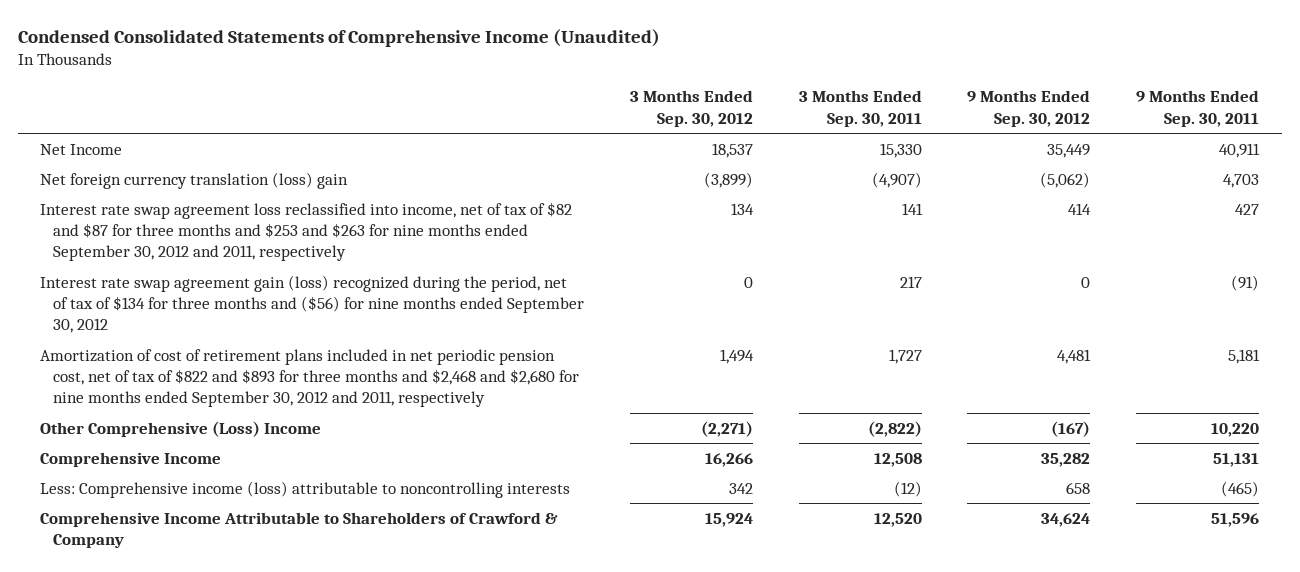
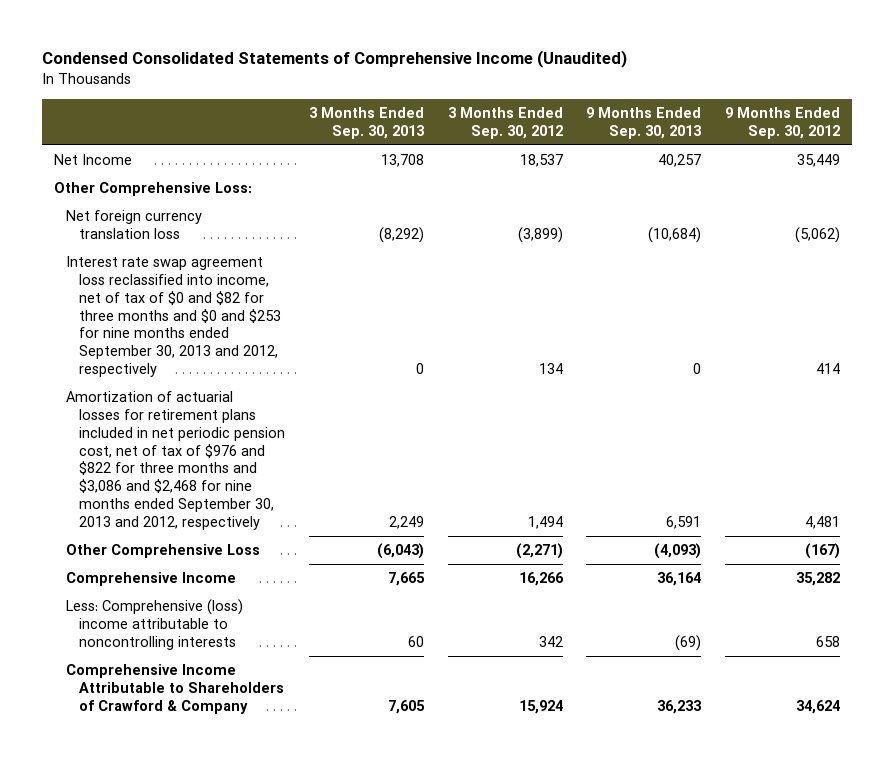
[798,90,922,127] 3 Months Ended Sep. 30, 2011 -> none
[1136,90,1260,127] 9 Months Ended Sep. 30, 2011 -> none
none -> [309,106,425,139] 3 Months Ended Sep. 30, 2013
none -> [586,106,702,139] 9 Months Ended Sep. 30, 2013
[40,274,584,334] Interest rate swap agreement gain (loss) recognized during the period, net of tax of $134 for three months and ($56) for nine months ended September 30, 2012 -> none
none -> [53,182,252,197] Other Comprehensive Loss:
[40,171,349,189] Net foreign currency translation (loss) gain -> [66,210,203,240] Net foreign currency translation loss
[40,201,573,262] Interest rate swap agreement loss reclassified into income, net of tax of $82 and $87 for three months and $253 and $263 for nine months ended September 30, 2012 and 2011, respectively -> [66,256,282,377] Interest rate swap agreement loss reclassified into income, net of tax of $0 and $82 for three months and $0 and $253 for nine months ended September 30, 2013 and 2012, respectively
[40,348,579,408] Amortization of cost of retirement plans included in net periodic pension cost, net of tax of $822 and $893 for three months and $2,468 and $2,680 for nine months ended September 30, 2012 and 2011, respectively -> [66,391,286,530] Amortization of actuarial losses for retirement plans included in net periodic pension cost, net of tax of $976 and $822 for three months and $3,086 and $2,468 for nine months ended September 30, 2013 and 2012, respectively
[40,420,322,437] Other Comprehensive (Loss) Income -> [66,544,261,559] Other Comprehensive Loss
[40,480,571,498] Less: Comprehensive income (loss) attributable to noncontrolling interests -> [66,599,244,650] Less: Comprehensive (loss) income attributable to noncontrolling interests

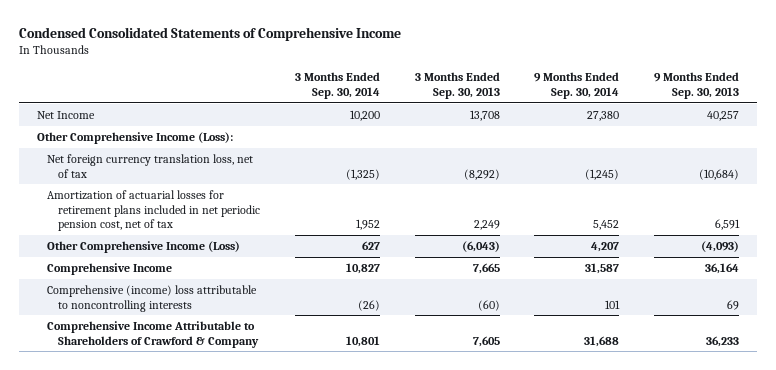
[41,50,627,69] Condensed Consolidated Statements of Comprehensive Income (Unaudited) -> [19,27,402,42] Condensed Consolidated Statements of Comprehensive Income
[447,106,563,139] 3 Months Ended Sep. 30, 2012 -> none
[725,106,841,139] 9 Months Ended Sep. 30, 2012 -> none
none -> [294,72,380,100] 3 Months Ended Sep. 30, 2014
none -> [534,72,620,100] 9 Months Ended Sep. 30, 2014
[66,256,282,377] Interest rate swap agreement loss reclassified into income, net of tax of $0 and $82 for three months and $0 and $253 for nine months ended September 30, 2013 and 2012, respectively -> none
[53,182,252,197] Other Comprehensive Loss: -> [36,131,233,144] Other Comprehensive Income (Loss):
[66,210,203,240] Net foreign currency translation loss -> [47,153,254,178] Net foreign currency translation loss, net of tax
[66,391,286,530] Amortization of actuarial losses for retirement plans included in net periodic pension cost, net of tax of $976 and $822 for three months and $3,086 and $2,468 for nine months ended September 30, 2013 and 2012, respectively -> [47,189,261,232] Amortization of actuarial losses for retirement plans included in net periodic pension cost, net of tax
[66,544,261,559] Other Comprehensive Loss -> [47,240,241,253] Other Comprehensive Income (Loss)
[66,599,244,650] Less: Comprehensive (loss) income attributable to noncontrolling interests -> [47,284,258,312] Comprehensive (income) loss attributable to noncontrolling interests
[408,635,425,647] 60 -> [477,299,500,311] (60)
[675,634,702,651] (69) -> [727,299,740,310] 69

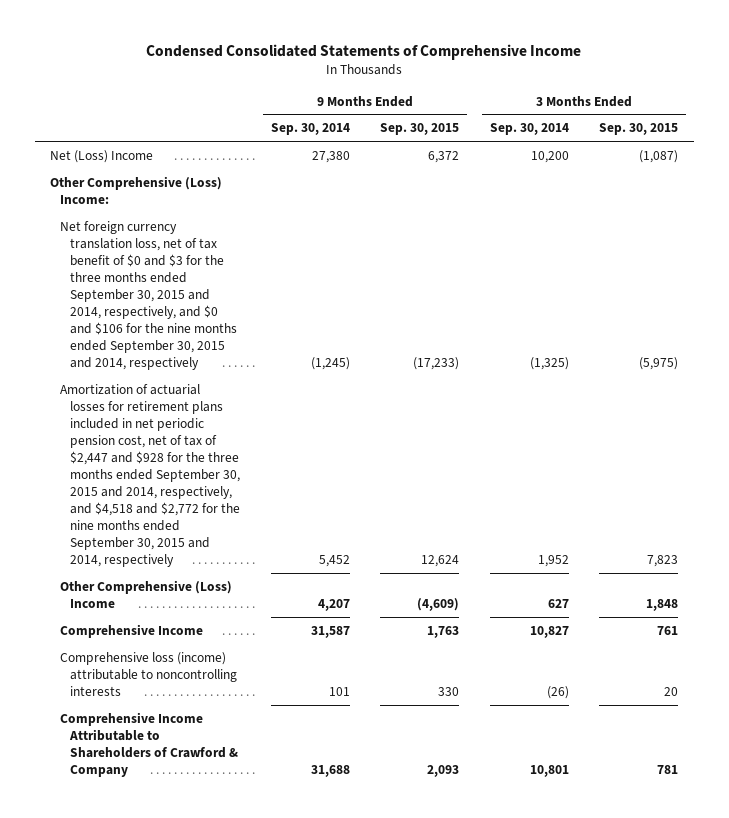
[414,72,500,100] 3 Months Ended Sep. 30, 2013 -> none
[654,72,740,100] 9 Months Ended Sep. 30, 2013 -> none
none -> [380,123,460,136] Sep. 30, 2015
none -> [599,123,679,136] Sep. 30, 2015
[36,110,95,119] Net Income -> [50,149,154,163] Net (Loss) Income
[36,131,233,144] Other Comprehensive Income (Loss): -> [50,175,223,204] Other Comprehensive (Loss) Income:
[47,153,254,178] Net foreign currency translation loss, net of tax -> [60,220,238,370] Net foreign currency translation loss, net of tax benefit of $0 and $3 for the three months ended September 30, 2015 and 2014, respectively, and $0 and $106 for the nine months ended September 30, 2015 and 2014, respectively
[47,189,261,232] Amortization of actuarial losses for retirement plans included in net periodic pension cost, net of tax -> [60,383,241,567] Amortization of actuarial losses for retirement plans included in net periodic pension cost, net of tax of $2,447 and $928 for the three months ended September 30, 2015 and 2014, respectively, and $4,518 and $2,772 for the nine months ended September 30, 2015 and 2014, respectively
[47,240,241,253] Other Comprehensive Income (Loss) -> [60,579,233,608] Other Comprehensive (Loss) Income
[47,284,258,312] Comprehensive (income) loss attributable to noncontrolling interests -> [60,651,238,696] Comprehensive loss (income) attributable to noncontrolling interests

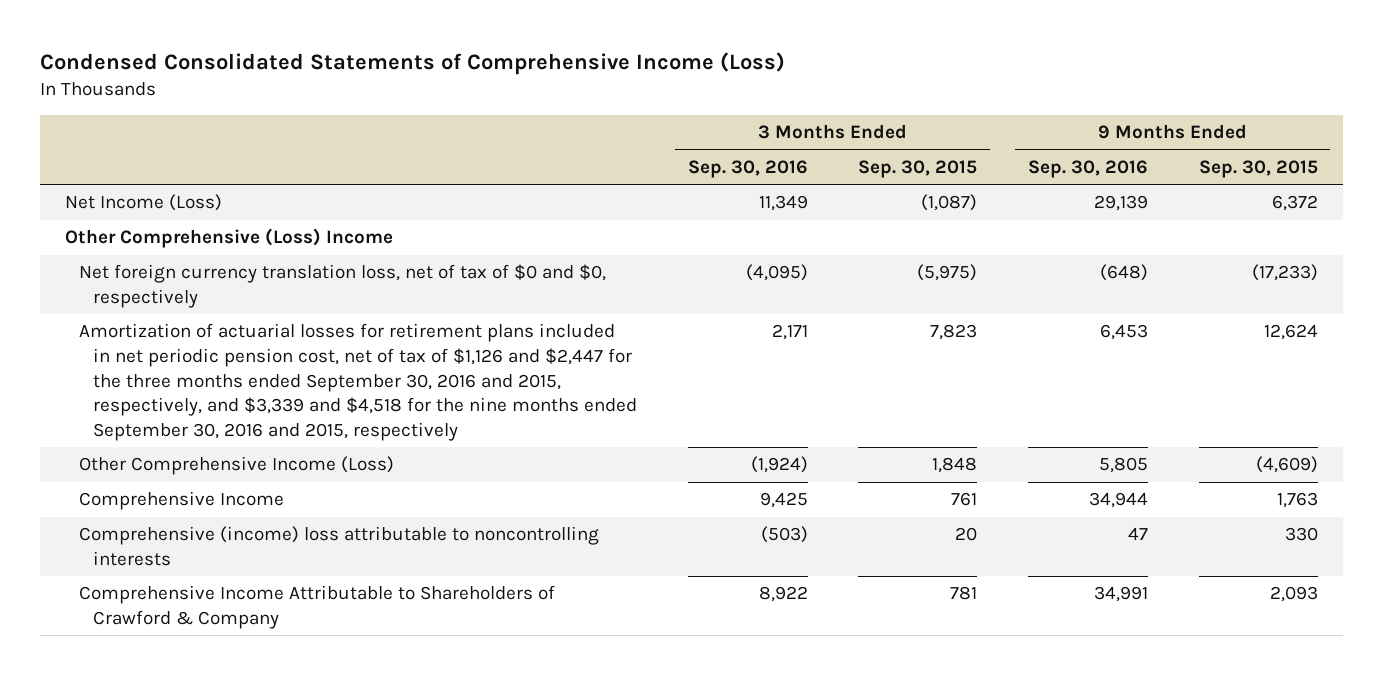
[146,43,582,60] Condensed Consolidated Statements of Comprehensive Income -> [39,52,785,76] Condensed Consolidated Statements of Comprehensive Income (Loss)
[270,123,350,136] Sep. 30, 2014 -> none
[489,123,569,136] Sep. 30, 2014 -> none
none -> [687,160,808,179] Sep. 30, 2016
none -> [1027,160,1148,179] Sep. 30, 2016
[50,149,154,163] Net (Loss) Income -> [64,194,222,212] Net Income (Loss)
[50,175,223,204] Other Comprehensive (Loss) Income: -> [64,228,393,249] Other Comprehensive (Loss) Income
[60,220,238,370] Net foreign currency translation loss, net of tax benefit of $0 and $3 for the three months ended September 30, 2015 and 2014, respectively, and $0 and $106 for the nine months ended September 30, 2015 and 2014, respectively -> [79,264,607,309] Net foreign currency translation loss, net of tax of $0 and $0, respectively
[60,383,241,567] Amortization of actuarial losses for retirement plans included in net periodic pension cost, net of tax of $2,447 and $928 for the three months ended September 30, 2015 and 2014, respectively, and $4,518 and $2,772 for the nine months ended September 30, 2015 and 2014, respectively -> [79,323,638,441] Amortization of actuarial losses for retirement plans included in net periodic pension cost, net of tax of $1,126 and $2,447 for the three months ended September 30, 2016 and 2015, respectively, and $3,339 and $4,518 for the nine months ended September 30, 2016 and 2015, respectively
[60,579,233,608] Other Comprehensive (Loss) Income -> [79,456,395,476] Other Comprehensive Income (Loss)
[60,651,238,696] Comprehensive loss (income) attributable to noncontrolling interests -> [79,526,600,567] Comprehensive (income) loss attributable to noncontrolling interests

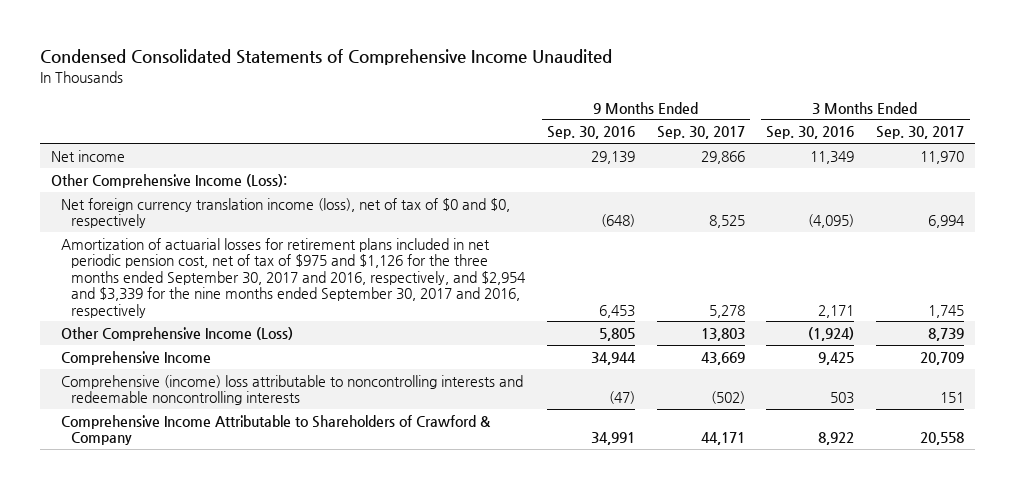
[39,52,785,76] Condensed Consolidated Statements of Comprehensive Income (Loss) -> [40,49,613,66] Condensed Consolidated Statements of Comprehensive Income Unaudited
[858,160,978,179] Sep. 30, 2015 -> none
[1198,160,1318,179] Sep. 30, 2015 -> none
none -> [656,126,745,140] Sep. 30, 2017
none -> [876,126,965,140] Sep. 30, 2017
[64,194,222,212] Net Income (Loss) -> [51,149,126,162] Net income
[64,228,393,249] Other Comprehensive (Loss) Income -> [51,173,288,188] Other Comprehensive Income (Loss):
[79,264,607,309] Net foreign currency translation loss, net of tax of $0 and $0, respectively -> [61,197,511,229] Net foreign currency translation income (loss), net of tax of $0 and $0, respectively
[79,323,638,441] Amortization of actuarial losses for retirement plans included in net periodic pension cost, net of tax of $1,126 and $2,447 for the three months ended September 30, 2016 and 2015, respectively, and $3,339 and $4,518 for the nine months ended September 30, 2016 and 2015, respectively -> [61,237,527,318] Amortization of actuarial losses for retirement plans included in net periodic pension cost, net of tax of $975 and $1,126 for the three months ended September 30, 2017 and 2016, respectively, and $2,954 and $3,339 for the nine months ended September 30, 2017 and 2016, respectively
[79,526,600,567] Comprehensive (income) loss attributable to noncontrolling interests -> [61,374,524,406] Comprehensive (income) loss attributable to noncontrolling interests and redeemable noncontrolling interests
[760,526,808,544] (503) -> [830,392,855,405] 503
[1127,527,1148,541] 47 -> [609,391,636,405] (47)

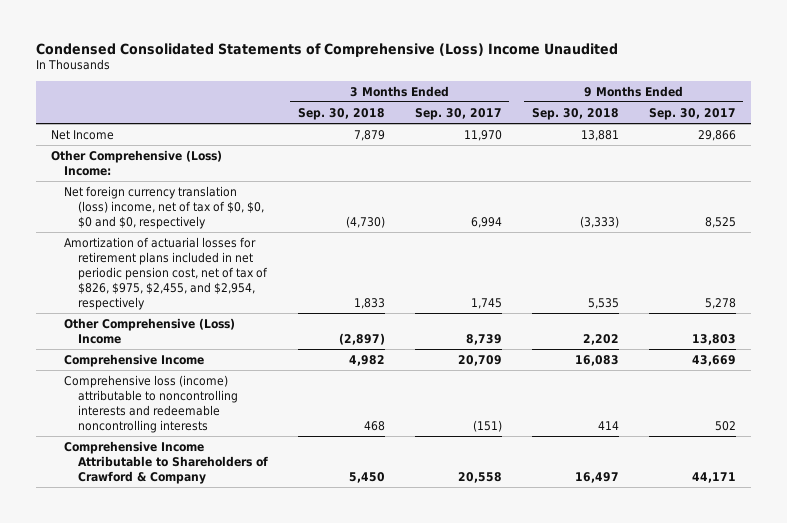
[40,49,613,66] Condensed Consolidated Statements of Comprehensive Income Unaudited -> [35,42,618,57] Condensed Consolidated Statements of Comprehensive (Loss) Income Unaudited
[547,126,636,140] Sep. 30, 2016 -> none
[766,126,855,140] Sep. 30, 2016 -> none
none -> [297,107,385,120] Sep. 30, 2018
none -> [531,107,619,120] Sep. 30, 2018
[51,149,126,162] Net income -> [50,129,114,140] Net Income
[51,173,288,188] Other Comprehensive Income (Loss): -> [50,149,222,176] Other Comprehensive (Loss) Income:
[61,197,511,229] Net foreign currency translation income (loss), net of tax of $0 and $0, respectively -> [64,185,264,229] Net foreign currency translation (loss) income, net of tax of $0, $0, $0 and $0, respectively
[61,237,527,318] Amortization of actuarial losses for retirement plans included in net periodic pension cost, net of tax of $975 and $1,126 for the three months ended September 30, 2017 and 2016, respectively, and $2,954 and $3,339 for the nine months ended September 30, 2017 and 2016, respectively -> [64,236,268,310] Amortization of actuarial losses for retirement plans included in net periodic pension cost, net of tax of $826, $975, $2,455, and $2,954, respectively
[61,326,294,341] Other Comprehensive Income (Loss) -> [64,317,236,344] Other Comprehensive (Loss) Income
[61,374,524,406] Comprehensive (income) loss attributable to noncontrolling interests and redeemable noncontrolling interests -> [64,374,238,433] Comprehensive loss (income) attributable to noncontrolling interests and redeemable noncontrolling interests
[710,391,745,405] (502) -> [714,420,736,431] 502
[940,392,965,404] 151 -> [472,419,502,432] (151)

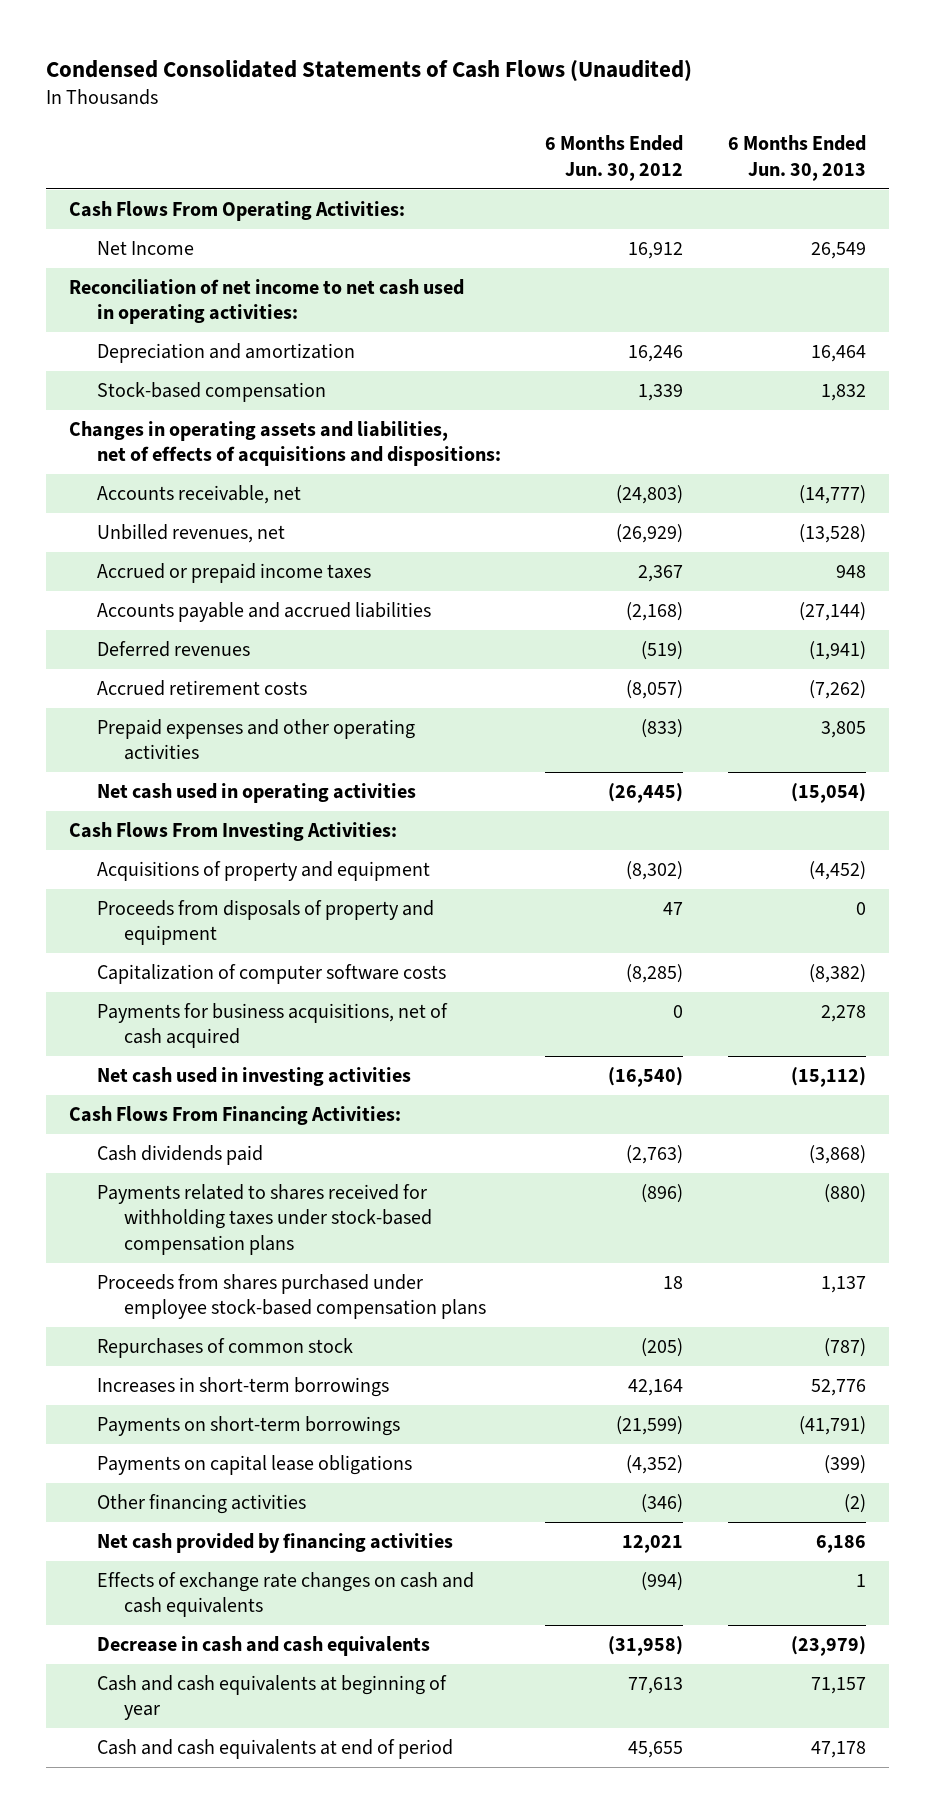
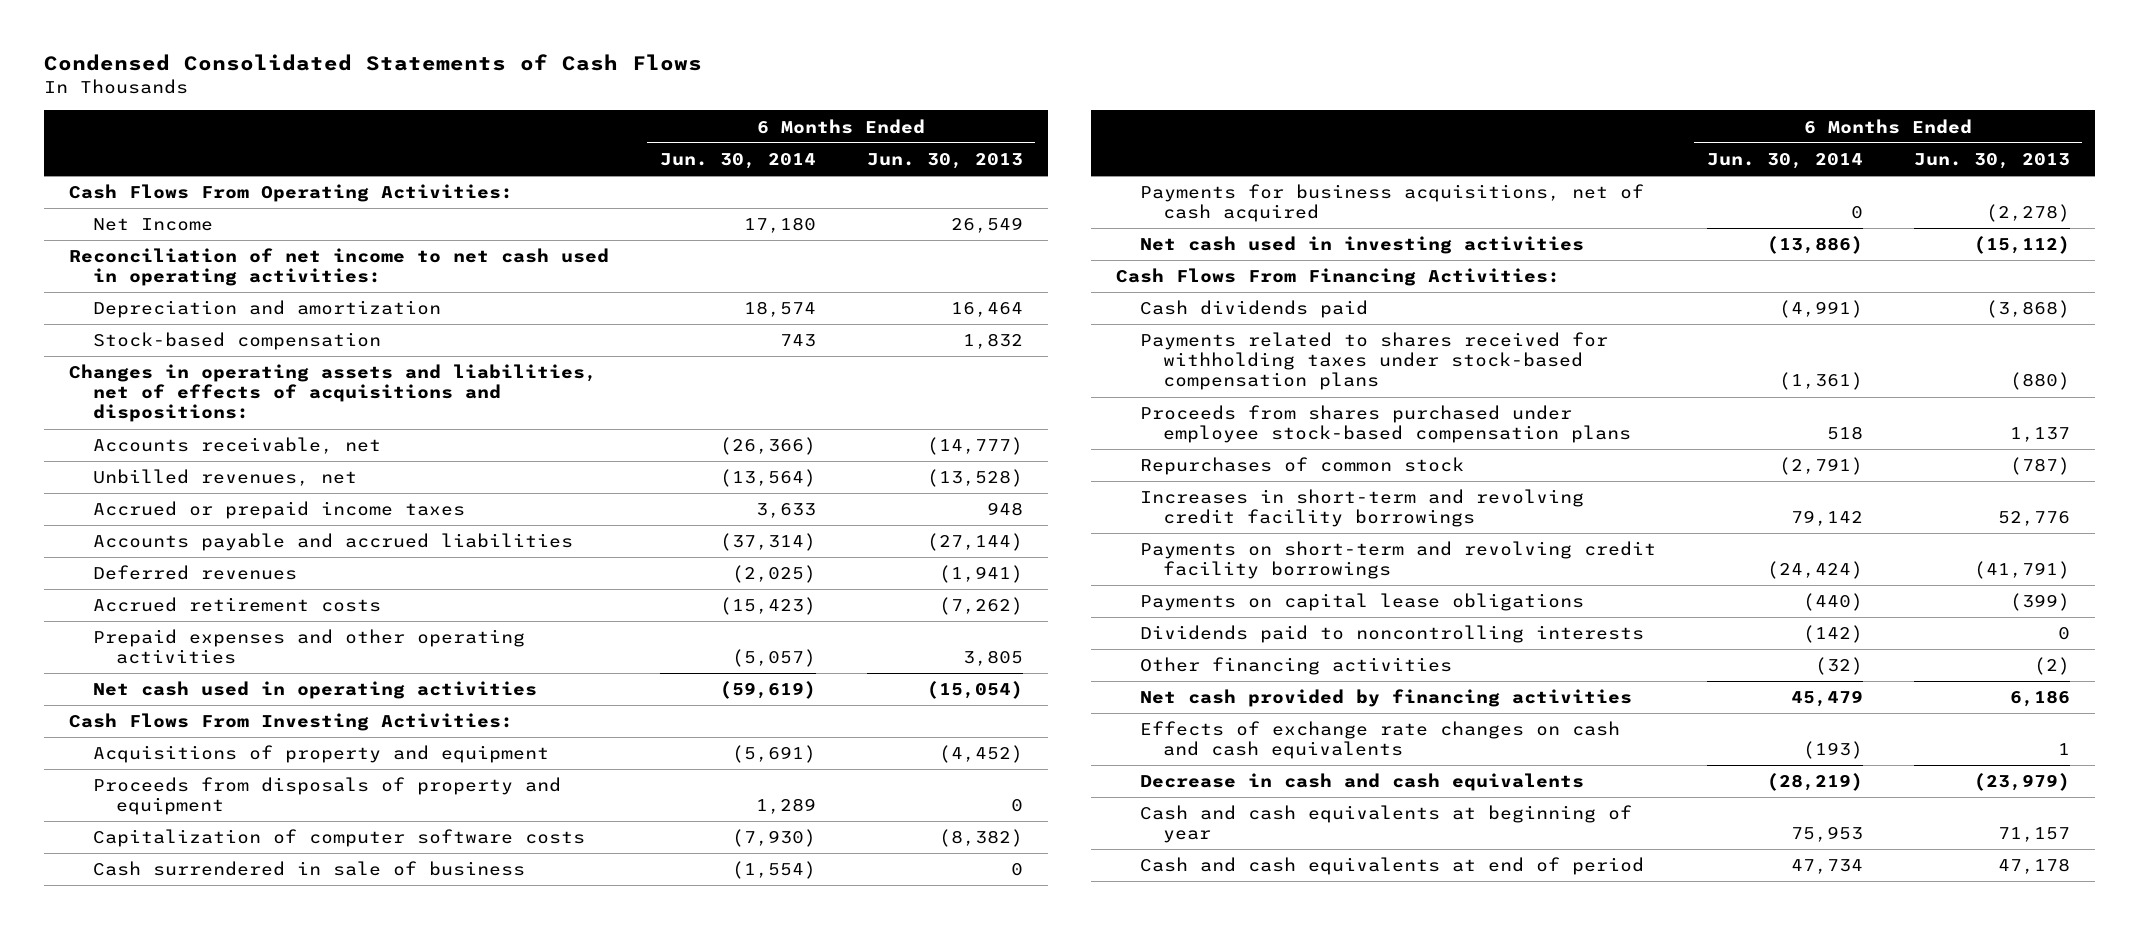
[46,60,693,83] Condensed Consolidated Statements of Cash Flows (Unaudited) -> [43,54,702,72] Condensed Consolidated Statements of Cash Flows
[545,135,684,181] 6 Months Ended Jun. 30, 2012 -> none
none -> [660,153,817,170] Jun. 30, 2014
none -> [92,861,525,877] Cash surrendered in sale of business
[821,1005,867,1023] 2,278 -> [1985,204,2070,223] (2,278)
[96,1377,389,1398] Increases in short-term borrowings -> [1139,489,1584,528] Increases in short-term and revolving credit facility borrowings
[96,1416,400,1437] Payments on short-term borrowings -> [1139,541,1656,580] Payments on short-term and revolving credit facility borrowings
none -> [1139,625,1644,644] Dividends paid to noncontrolling interests

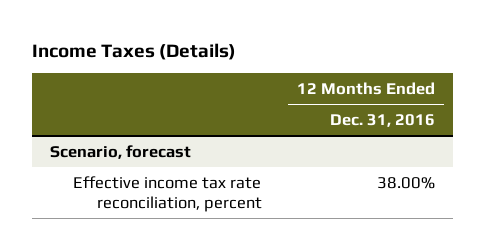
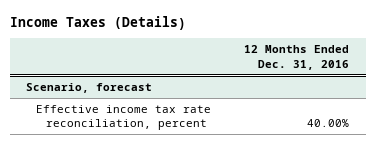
[377,176,436,189] 38.00% -> [307,119,350,128] 40.00%

